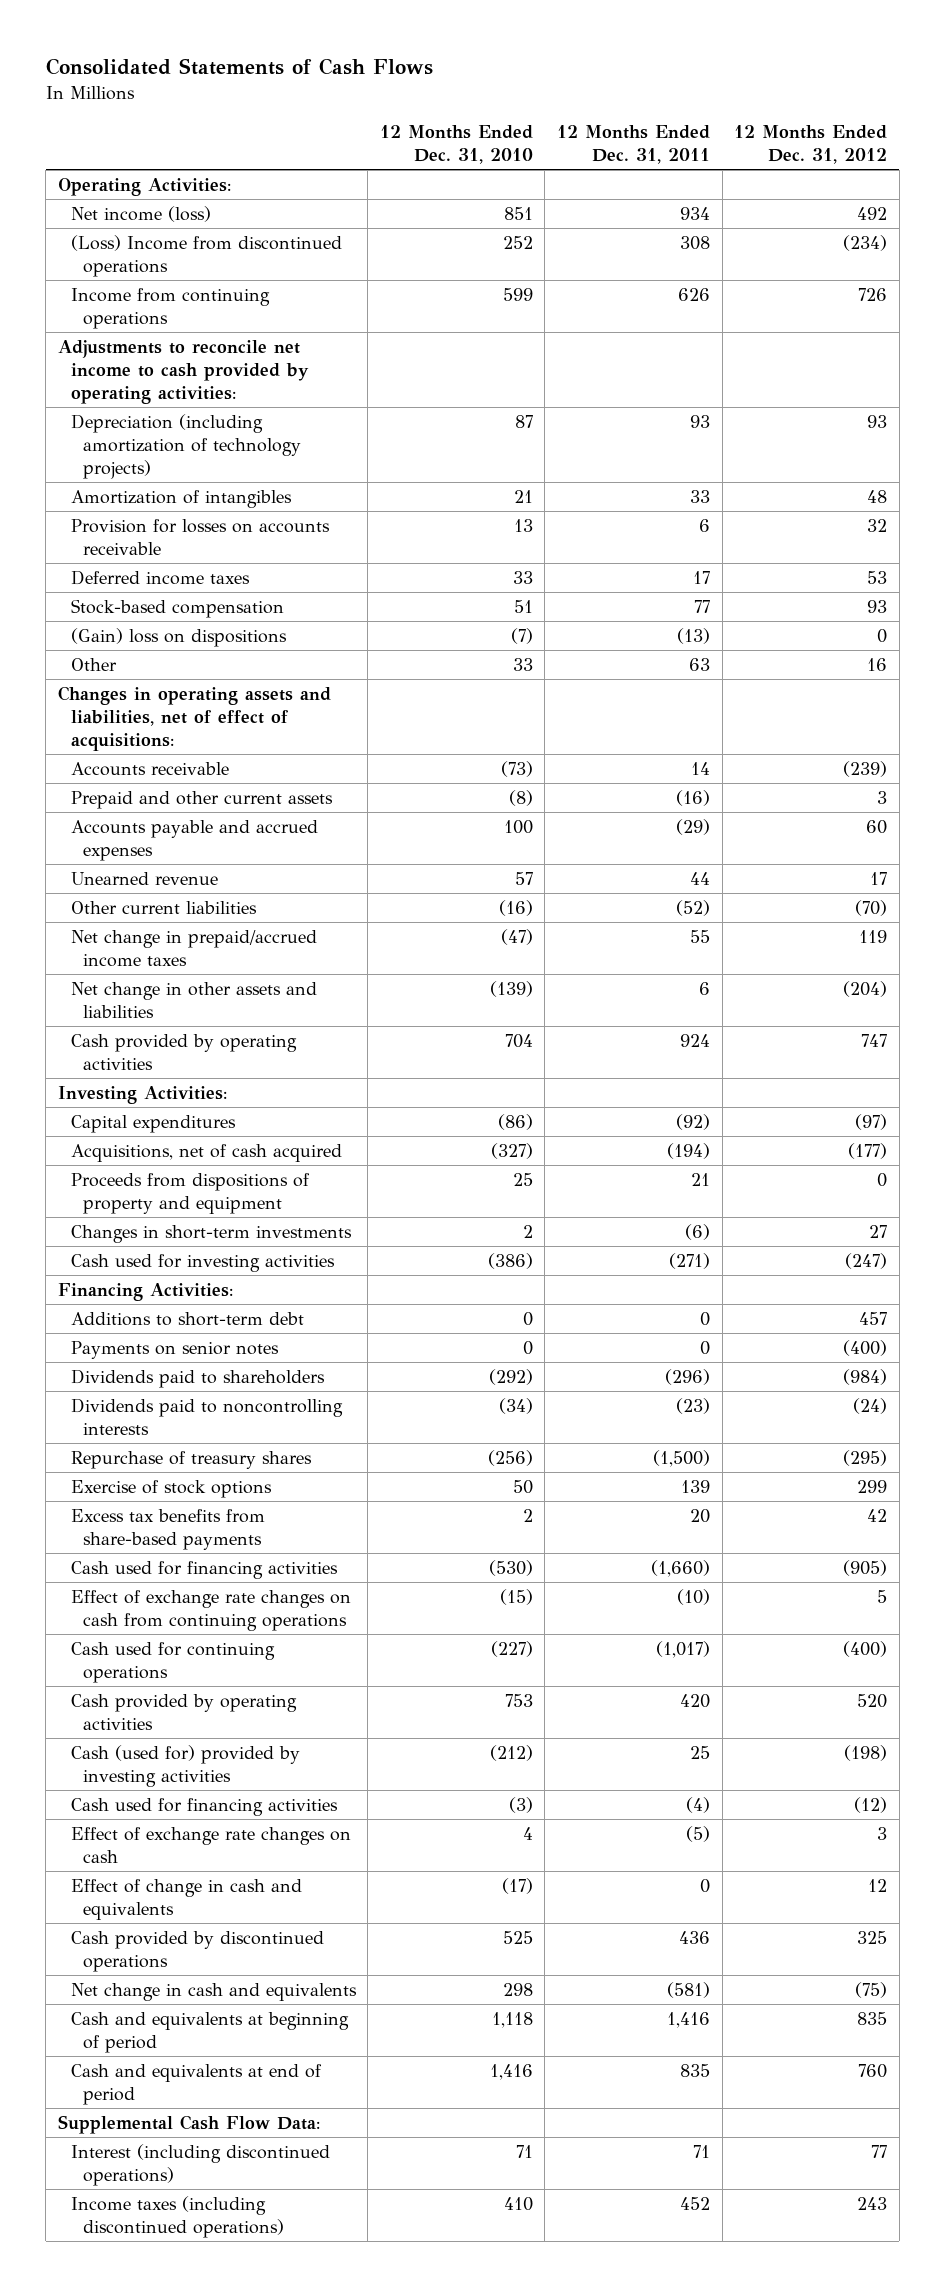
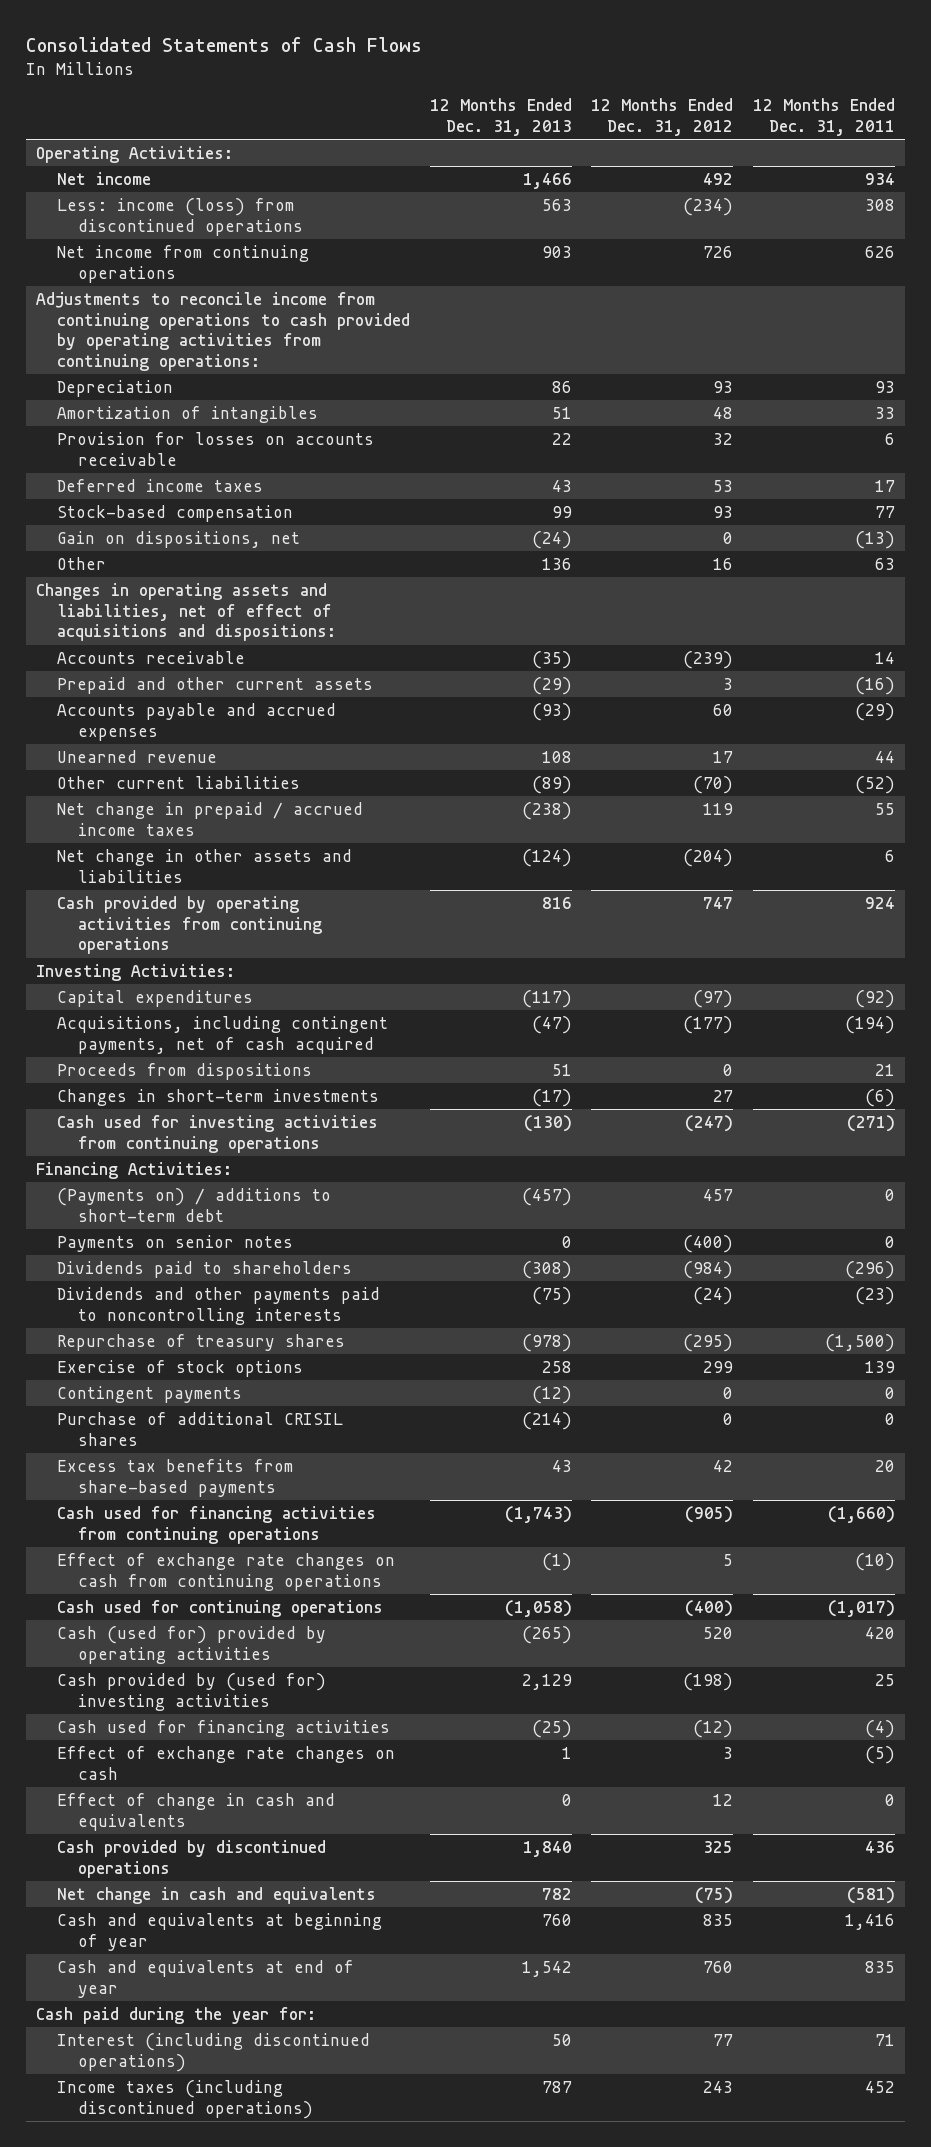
[379,124,533,164] 12 Months Ended Dec. 31, 2010 -> none
none -> [429,98,572,136] 12 Months Ended Dec. 31, 2013
[70,205,211,222] Net income (loss) -> [56,171,151,185] Net income
[70,234,342,277] (Loss) Income from discontinued operations -> [56,197,304,236] Less: income (loss) from discontinued operations
[70,287,270,329] Income from continuing operations -> [56,244,309,283] Net income from continuing operations
[57,339,309,404] Adjustments to reconcile net income to cash provided by operating activities: -> [35,291,410,372] Adjustments to reconcile income from continuing operations to cash provided by operating activities from continuing operations:
[70,413,302,479] Depreciation (including amortization of technology projects) -> [56,379,173,397] Depreciation
[70,627,287,647] (Gain) loss on dispositions -> [56,530,300,548] Gain on dispositions, net
[57,685,331,751] Changes in operating assets and liabilities, net of effect of acquisitions: -> [35,582,336,642] Changes in operating assets and liabilities, net of effect of acquisitions and dispositions:
[70,929,317,967] Net change in prepaid/accrued income taxes -> [56,801,363,836] Net change in prepaid / accrued income taxes
[70,1033,297,1070] Cash provided by operating activities -> [56,895,323,955] Cash provided by operating activities from continuing operations
[70,1143,342,1162] Acquisitions, net of cash acquired -> [56,1015,388,1054] Acquisitions, including contingent payments, net of cash acquired
[70,1172,310,1214] Proceeds from dispositions of property and equipment -> [56,1062,312,1080] Proceeds from dispositions
[70,1253,335,1272] Cash used for investing activities -> [56,1114,378,1153] Cash used for investing activities from continuing operations
[70,1311,304,1326] Additions to short-term debt -> [56,1187,331,1222] (Payments on) / additions to short-term debt
[70,1397,343,1435] Dividends paid to noncontrolling interests -> [56,1286,380,1325] Dividends and other payments paid to noncontrolling interests
none -> [56,1385,242,1403] Contingent payments
none -> [56,1411,343,1446] Purchase of additional CRISIL shares
[70,1560,338,1579] Cash used for financing activities -> [56,1505,376,1544] Cash used for financing activities from continuing operations
[70,1693,297,1730] Cash provided by operating activities -> [56,1625,326,1664] Cash (used for) provided by operating activities
[70,1744,300,1787] Cash (used for) provided by investing activities -> [56,1672,326,1711] Cash provided by (used for) investing activities
[70,2011,349,2053] Cash and equivalents at beginning of period -> [56,1912,382,1951] Cash and equivalents at beginning of year
[70,2063,322,2105] Cash and equivalents at end of period -> [56,1959,354,1998] Cash and equivalents at end of year
[57,2114,320,2134] Supplemental Cash Flow Data: -> [35,2006,316,2024] Cash paid during the year for:

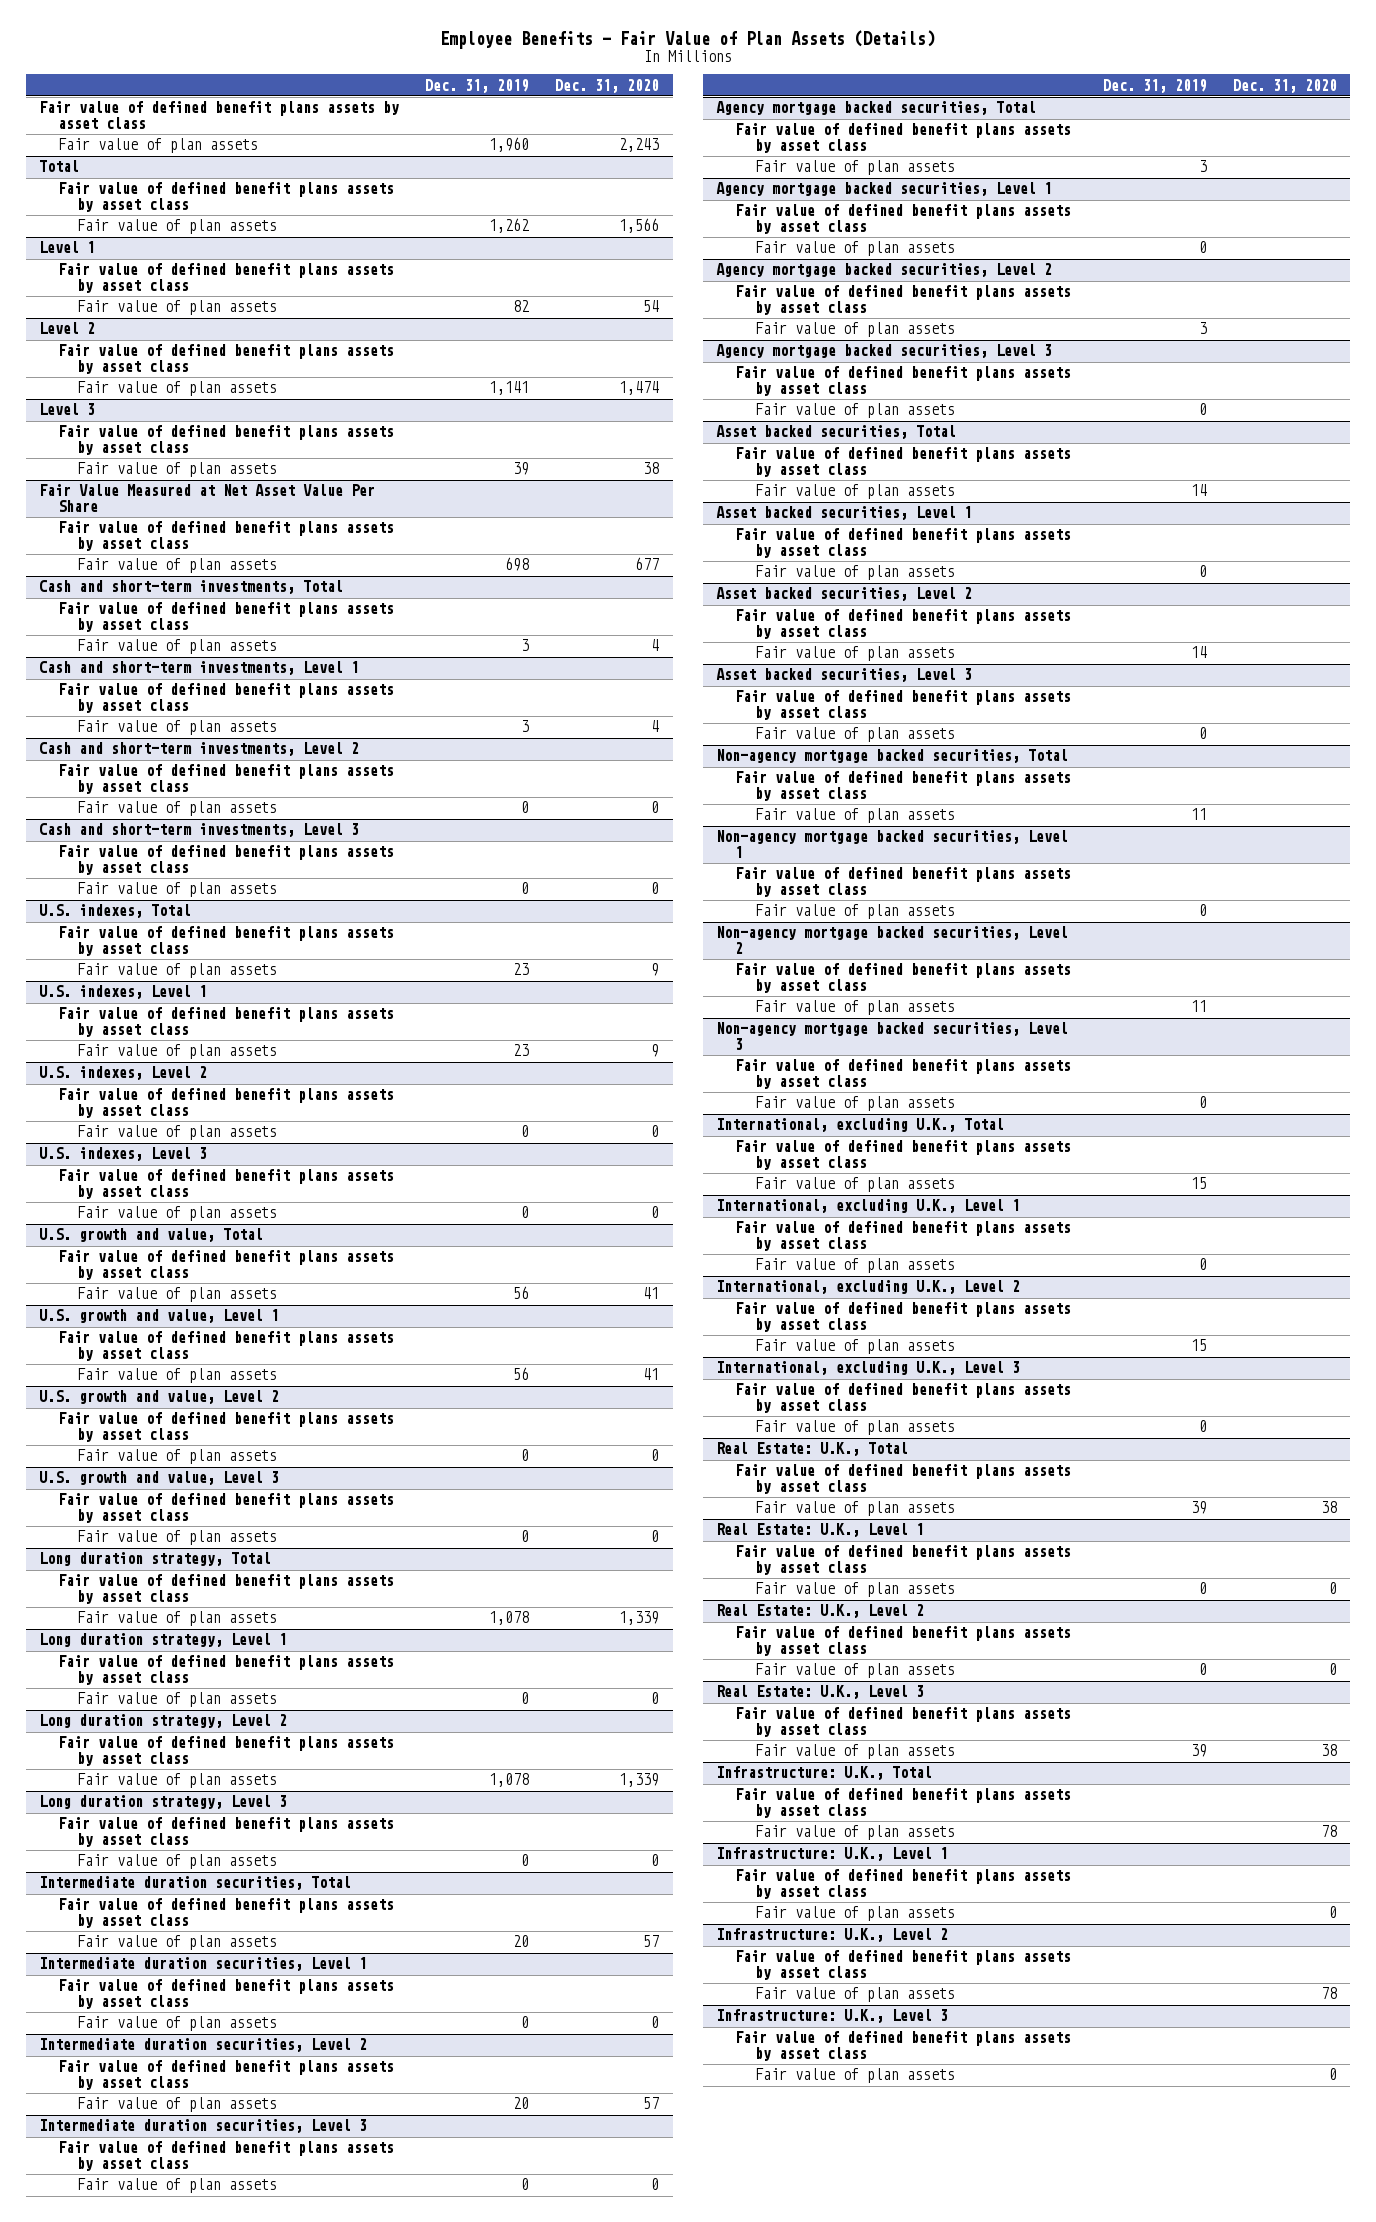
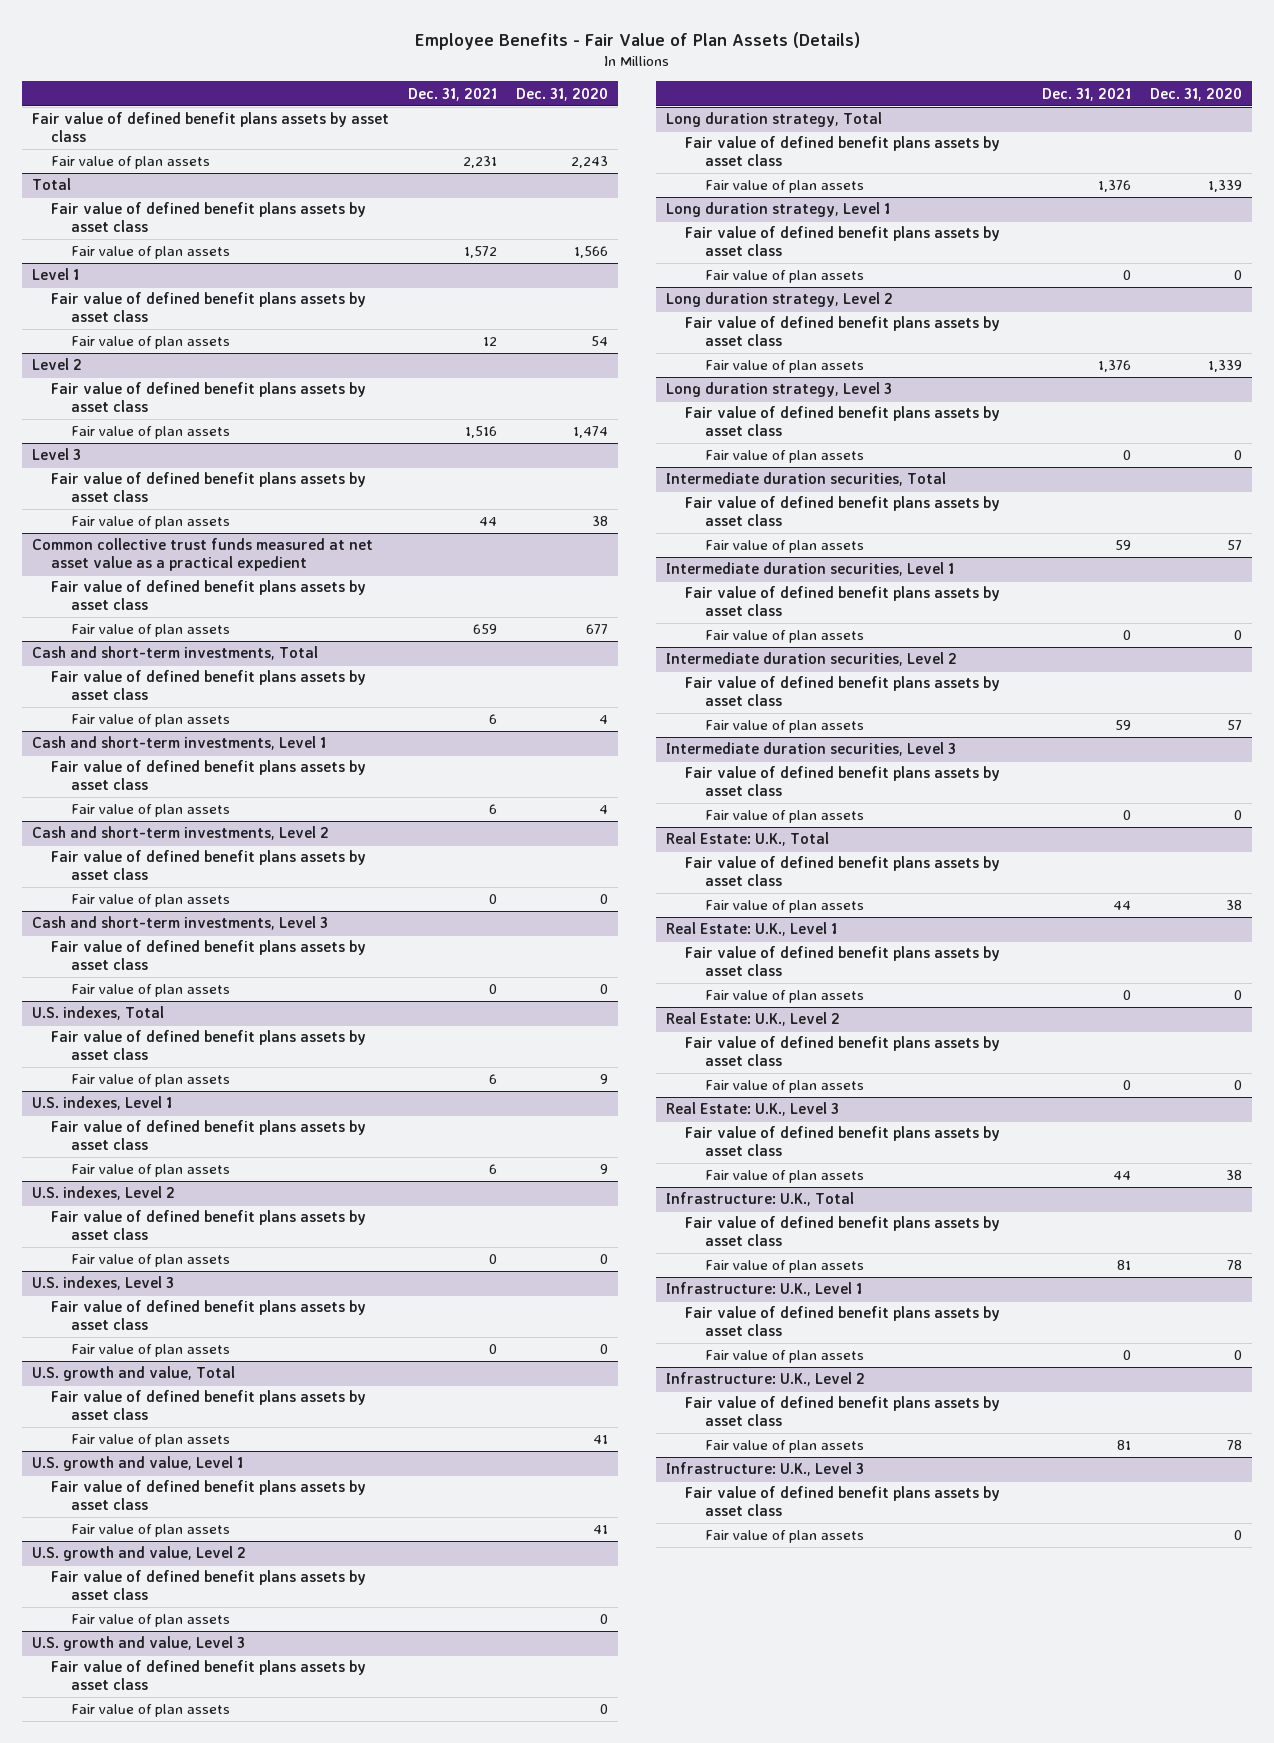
[425,78,530,93] Dec. 31, 2019 -> none
none -> [408,87,498,101] Dec. 31, 2021
[39,484,376,512] Fair Value Measured at Net Asset Value Per Share -> [31,538,373,572] Common collective trust funds measured at net asset value as a practical expedient
[716,101,1037,116] Agency mortgage backed securities, Total -> none
[735,123,1072,153] Fair value of defined benefit plans assets by asset class -> none
[754,160,955,176] Fair value of plan assets -> none
[716,182,1053,197] Agency mortgage backed securities, Level 1 -> none
[735,204,1072,234] Fair value of defined benefit plans assets by asset class -> none
[754,241,955,257] Fair value of plan assets -> none
[716,263,1053,278] Agency mortgage backed securities, Level 2 -> none
[735,285,1072,315] Fair value of defined benefit plans assets by asset class -> none
[754,322,955,338] Fair value of plan assets -> none
[716,344,1053,359] Agency mortgage backed securities, Level 3 -> none
[735,366,1072,396] Fair value of defined benefit plans assets by asset class -> none
[754,403,955,419] Fair value of plan assets -> none
[716,425,957,440] Asset backed securities, Total -> none
[735,447,1072,477] Fair value of defined benefit plans assets by asset class -> none
[754,484,955,500] Fair value of plan assets -> none
[716,506,973,521] Asset backed securities, Level 1 -> none
[735,528,1072,558] Fair value of defined benefit plans assets by asset class -> none
[754,565,955,581] Fair value of plan assets -> none
[716,587,973,602] Asset backed securities, Level 2 -> none
[735,609,1072,639] Fair value of defined benefit plans assets by asset class -> none
[754,646,955,662] Fair value of plan assets -> none
[716,668,973,683] Asset backed securities, Level 3 -> none
[735,690,1072,720] Fair value of defined benefit plans assets by asset class -> none
[754,727,955,743] Fair value of plan assets -> none
[716,749,1069,764] Non-agency mortgage backed securities, Total -> none
[735,771,1072,801] Fair value of defined benefit plans assets by asset class -> none
[754,808,955,824] Fair value of plan assets -> none
[716,830,1069,858] Non-agency mortgage backed securities, Level 1 -> none
[735,867,1072,897] Fair value of defined benefit plans assets by asset class -> none
[754,904,955,920] Fair value of plan assets -> none
[716,926,1069,954] Non-agency mortgage backed securities, Level 2 -> none
[735,963,1072,993] Fair value of defined benefit plans assets by asset class -> none
[754,1000,955,1016] Fair value of plan assets -> none
[716,1022,1069,1050] Non-agency mortgage backed securities, Level 3 -> none
[735,1059,1072,1089] Fair value of defined benefit plans assets by asset class -> none
[754,1096,955,1112] Fair value of plan assets -> none
[716,1118,1005,1133] International, excluding U.K., Total -> none
[735,1140,1072,1170] Fair value of defined benefit plans assets by asset class -> none
[754,1177,955,1193] Fair value of plan assets -> none
[716,1199,1021,1214] International, excluding U.K., Level 1 -> none
[735,1221,1072,1251] Fair value of defined benefit plans assets by asset class -> none
[754,1258,955,1274] Fair value of plan assets -> none
[716,1280,1021,1295] International, excluding U.K., Level 2 -> none
[735,1302,1072,1332] Fair value of defined benefit plans assets by asset class -> none
[754,1339,955,1355] Fair value of plan assets -> none
[716,1361,1021,1376] International, excluding U.K., Level 3 -> none
[735,1383,1072,1413] Fair value of defined benefit plans assets by asset class -> none
[754,1420,955,1436] Fair value of plan assets -> none

